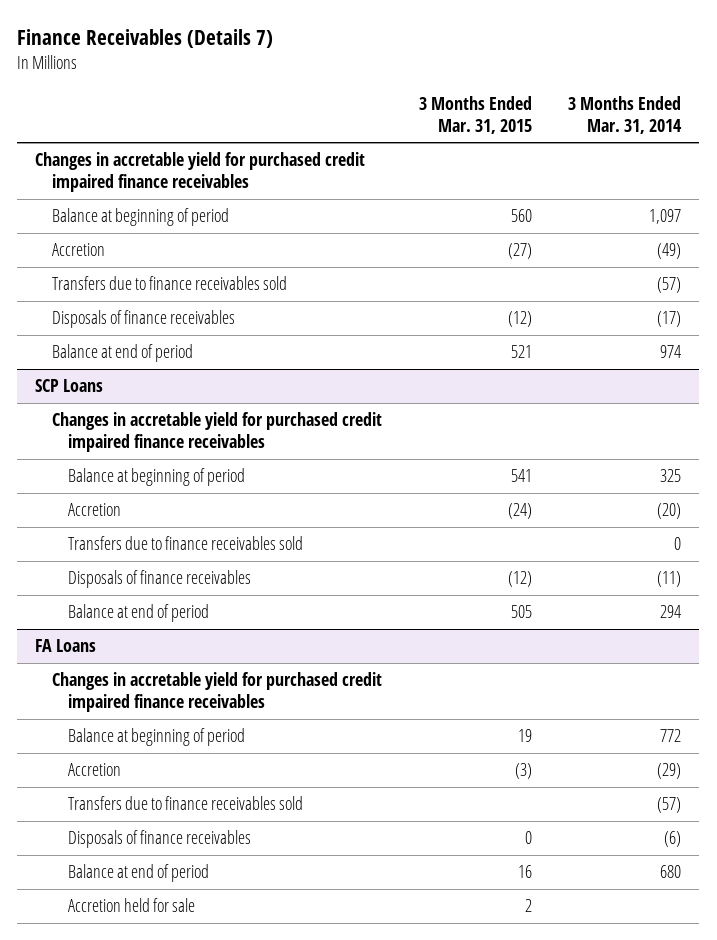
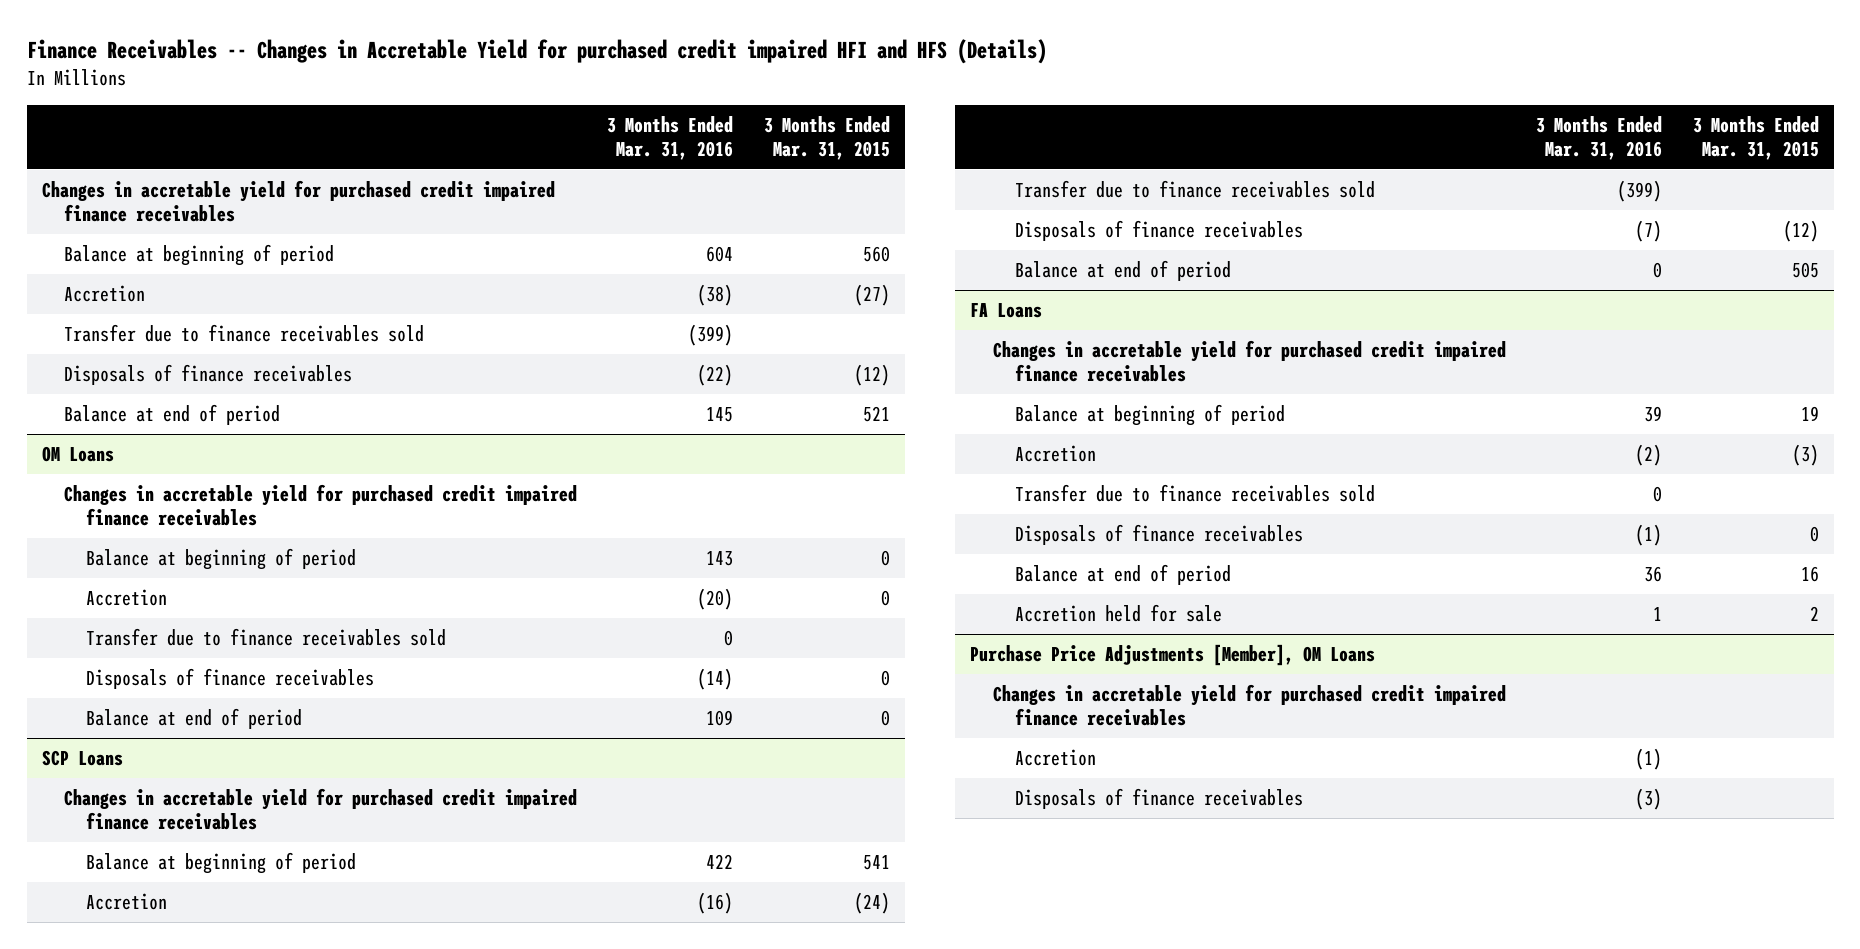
[17,28,274,48] Finance Receivables (Details 7) -> [26,38,1047,64] Finance Receivables -- Changes in Accretable Yield for purchased credit impaired HFI and HFS (Details)
[568,95,683,134] 3 Months Ended Mar. 31, 2014 -> none
none -> [607,115,734,160] 3 Months Ended Mar. 31, 2016
[51,276,287,291] Transfers due to finance receivables sold -> [64,323,425,342] Transfer due to finance receivables sold
none -> [41,445,114,462] OM Loans
none -> [64,483,578,527] Changes in accretable yield for purchased credit impaired finance receivables
none -> [86,547,357,570] Balance at beginning of period
none -> [86,588,168,606] Accretion
none -> [86,627,447,646] Transfer due to finance receivables sold
none -> [86,667,375,689] Disposals of finance receivables
none -> [86,707,303,729] Balance at end of period
[68,536,304,551] Transfers due to finance receivables sold -> [1015,179,1376,198] Transfer due to finance receivables sold
[68,796,304,811] Transfers due to finance receivables sold -> [1015,483,1376,502] Transfer due to finance receivables sold
none -> [970,643,1376,666] Purchase Price Adjustments [Member], OM Loans
none -> [992,683,1506,727] Changes in accretable yield for purchased credit impaired finance receivables
none -> [1015,748,1097,766] Accretion
none -> [1015,787,1304,809] Disposals of finance receivables

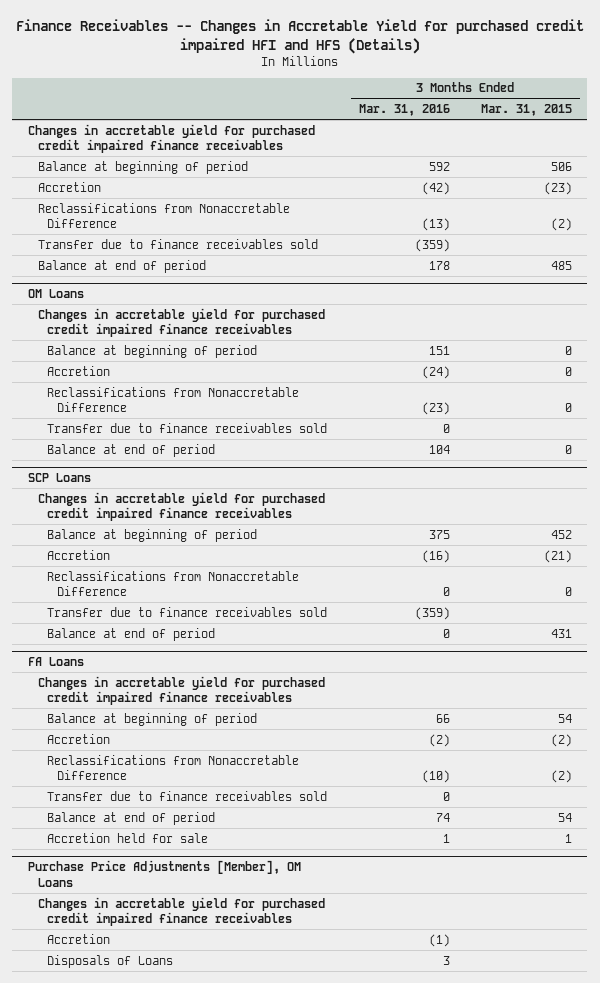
[64,363,353,385] Disposals of finance receivables -> none
[706,245,734,262] 604 -> [428,161,450,171] 592
[862,245,890,262] 560 -> [550,161,572,171] 506
[697,283,734,306] (38) -> [421,181,450,195] (42)
[853,283,890,306] (27) -> [543,181,572,195] (23)
none -> [37,202,290,229] Reclassifications from Nonaccretable Difference
[688,323,734,346] (399) -> [414,238,450,252] (359)
[706,406,734,422] 145 -> [428,260,450,270] 178
[862,405,890,422] 521 -> [550,260,572,270] 485
[706,550,734,566] 143 -> [428,345,450,355] 151
[697,587,734,610] (20) -> [421,365,450,379] (24)
none -> [47,386,300,413] Reclassifications from Nonaccretable Difference
[86,667,375,689] Disposals of finance receivables -> none
[706,709,734,726] 109 -> [428,444,450,454] 104
[1015,219,1304,241] Disposals of finance receivables -> none
[706,853,734,869] 422 -> [428,529,450,539] 375
[862,854,890,870] 541 -> [550,529,572,539] 452
[853,891,890,914] (24) -> [543,549,572,563] (21)
none -> [47,570,300,597] Reclassifications from Nonaccretable Difference
[1617,179,1663,202] (399) -> [414,606,450,620] (359)
[1791,261,1819,278] 505 -> [550,628,572,638] 431
[1644,405,1663,422] 39 -> [435,713,450,723] 66
[1800,405,1819,421] 19 -> [557,713,572,723] 54
[1791,443,1819,466] (3) -> [550,733,572,747] (2)
none -> [47,754,300,781] Reclassifications from Nonaccretable Difference
[1015,523,1304,545] Disposals of finance receivables -> none
[1644,565,1663,582] 36 -> [435,812,450,822] 74
[1800,565,1819,582] 16 -> [557,812,572,822] 54
[1809,605,1819,621] 2 -> [564,833,572,843] 1
[1015,787,1304,809] Disposals of finance receivables -> [47,954,174,968] Disposals of Loans
[1635,787,1663,810] (3) -> [442,955,450,965] 3

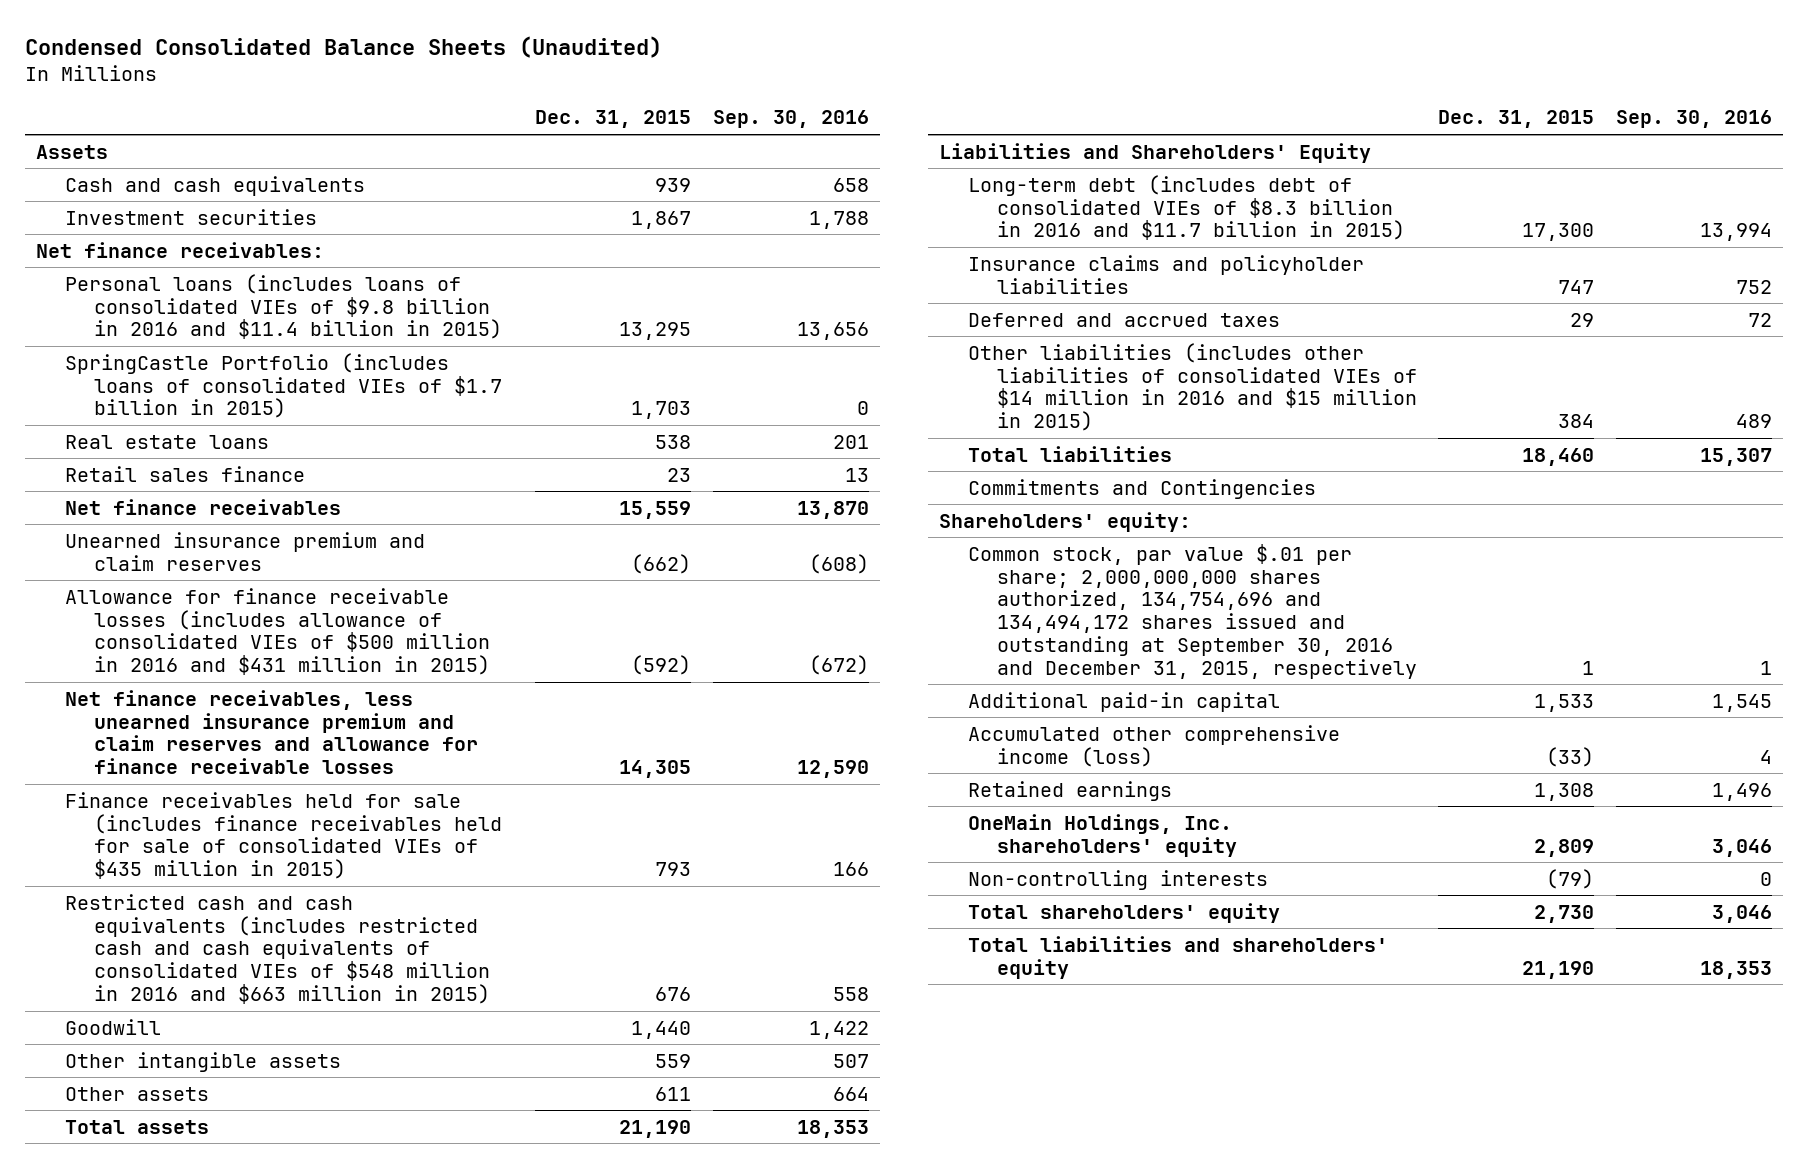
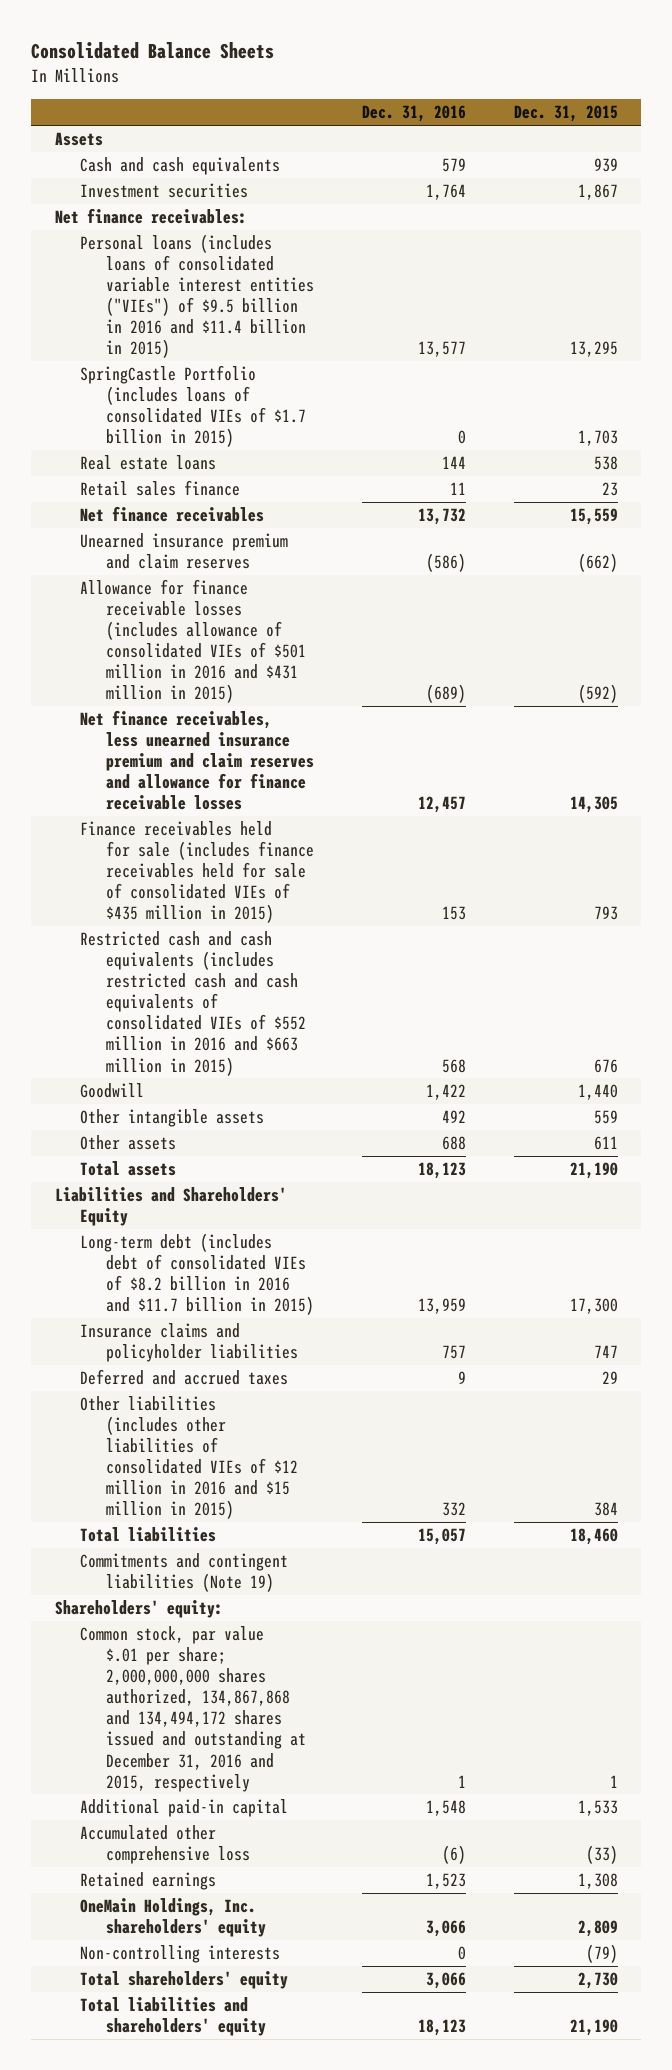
[25,36,663,59] Condensed Consolidated Balance Sheets (Unaudited) -> [30,41,274,59] Consolidated Balance Sheets
[713,110,870,129] Sep. 30, 2016 -> none
none -> [361,105,466,123] Dec. 31, 2016
[64,273,502,340] Personal loans (includes loans of consolidated VIEs of $9.8 billion in 2016 and $11.4 billion in 2015) -> [80,234,314,359] Personal loans (includes loans of consolidated variable interest entities ("VIEs") of $9.5 billion in 2016 and $11.4 billion in 2015)
[64,587,490,676] Allowance for finance receivable losses (includes allowance of consolidated VIEs of $500 million in 2016 and $431 million in 2015) -> [80,579,306,704] Allowance for finance receivable losses (includes allowance of consolidated VIEs of $501 million in 2016 and $431 million in 2015)
[64,893,490,1004] Restricted cash and cash equivalents (includes restricted cash and cash equivalents of consolidated VIEs of $548 million in 2016 and $663 million in 2015) -> [80,931,306,1076] Restricted cash and cash equivalents (includes restricted cash and cash equivalents of consolidated VIEs of $552 million in 2016 and $663 million in 2015)
[967,174,1405,241] Long-term debt (includes debt of consolidated VIEs of $8.3 billion in 2016 and $11.7 billion in 2015) -> [80,1233,314,1316] Long-term debt (includes debt of consolidated VIEs of $8.2 billion in 2016 and $11.7 billion in 2015)
[967,342,1417,432] Other liabilities (includes other liabilities of consolidated VIEs of $14 million in 2016 and $15 million in 2015) -> [80,1396,298,1520] Other liabilities (includes other liabilities of consolidated VIEs of $12 million in 2016 and $15 million in 2015)
[967,478,1316,499] Commitments and Contingencies -> [80,1553,289,1593] Commitments and contingent liabilities (Note 19)
[967,543,1417,679] Common stock, par value $.01 per share; 2,000,000,000 shares authorized, 134,754,696 and 134,494,172 shares issued and outstanding at September 30, 2016 and December 31, 2015, respectively -> [80,1626,306,1792] Common stock, par value $.01 per share; 2,000,000,000 shares authorized, 134,867,868 and 134,494,172 shares issued and outstanding at December 31, 2016 and 2015, respectively
[967,724,1340,767] Accumulated other comprehensive income (loss) -> [80,1825,250,1865] Accumulated other comprehensive loss

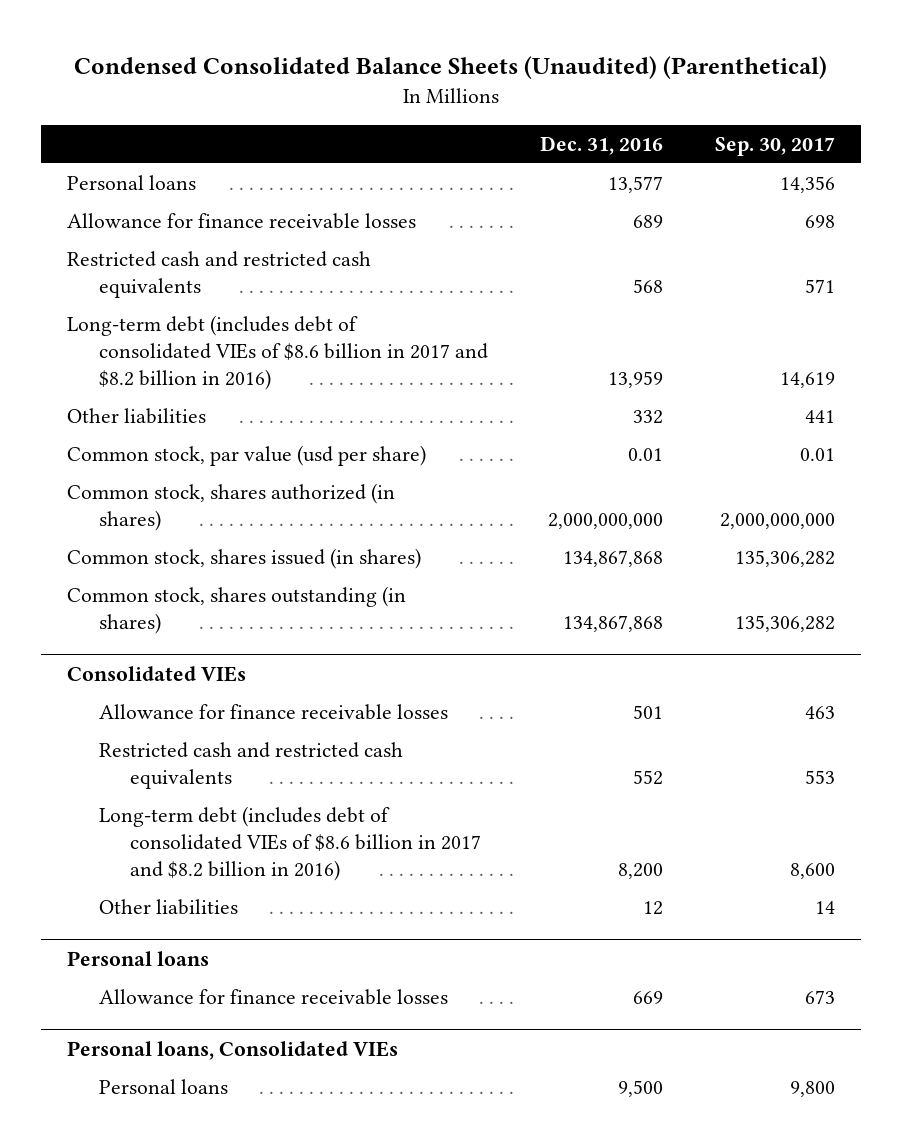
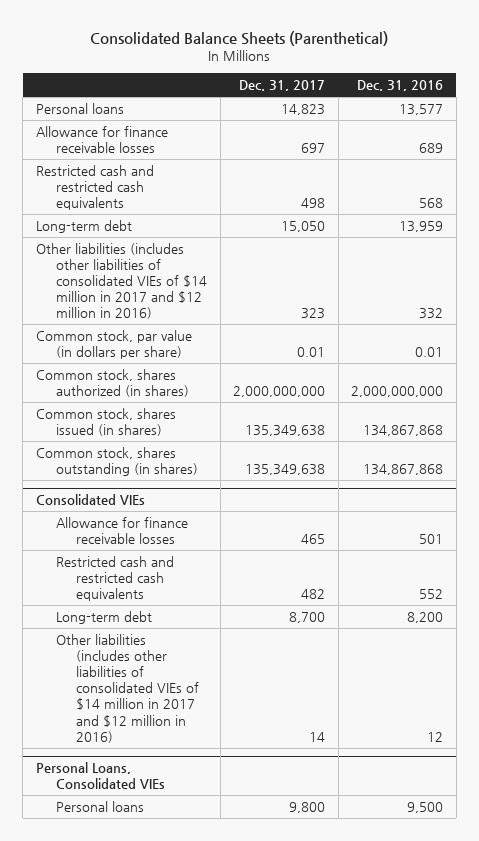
[74,56,828,80] Condensed Consolidated Balance Sheets (Unaudited) (Parenthetical) -> [90,30,389,46] Consolidated Balance Sheets (Parenthetical)
[715,136,836,156] Sep. 30, 2017 -> none
none -> [239,80,326,92] Dec. 31, 2017
[67,315,488,390] Long-term debt (includes debt of consolidated VIEs of $8.6 billion in 2017 and $8.2 billion in 2016) -> [35,220,132,234] Long-term debt
[67,408,207,425] Other liabilities -> [35,243,208,320] Other liabilities (includes other liabilities of consolidated VIEs of $14 million in 2017 and $12 million in 2016)
[67,445,427,467] Common stock, par value (usd per share) -> [35,330,192,360] Common stock, par value (in dollars per share)
[67,950,210,966] Personal loans -> none
[98,989,448,1006] Allowance for finance receivable losses -> none
[98,806,481,881] Long-term debt (includes debt of consolidated VIEs of $8.6 billion in 2017 and $8.2 billion in 2016) -> [56,611,153,625] Long-term debt
[98,899,238,916] Other liabilities -> [56,634,200,743] Other liabilities (includes other liabilities of consolidated VIEs of $14 million in 2017 and $12 million in 2016)
[67,1040,399,1060] Personal loans, Consolidated VIEs -> [35,762,166,790] Personal Loans, Consolidated VIEs

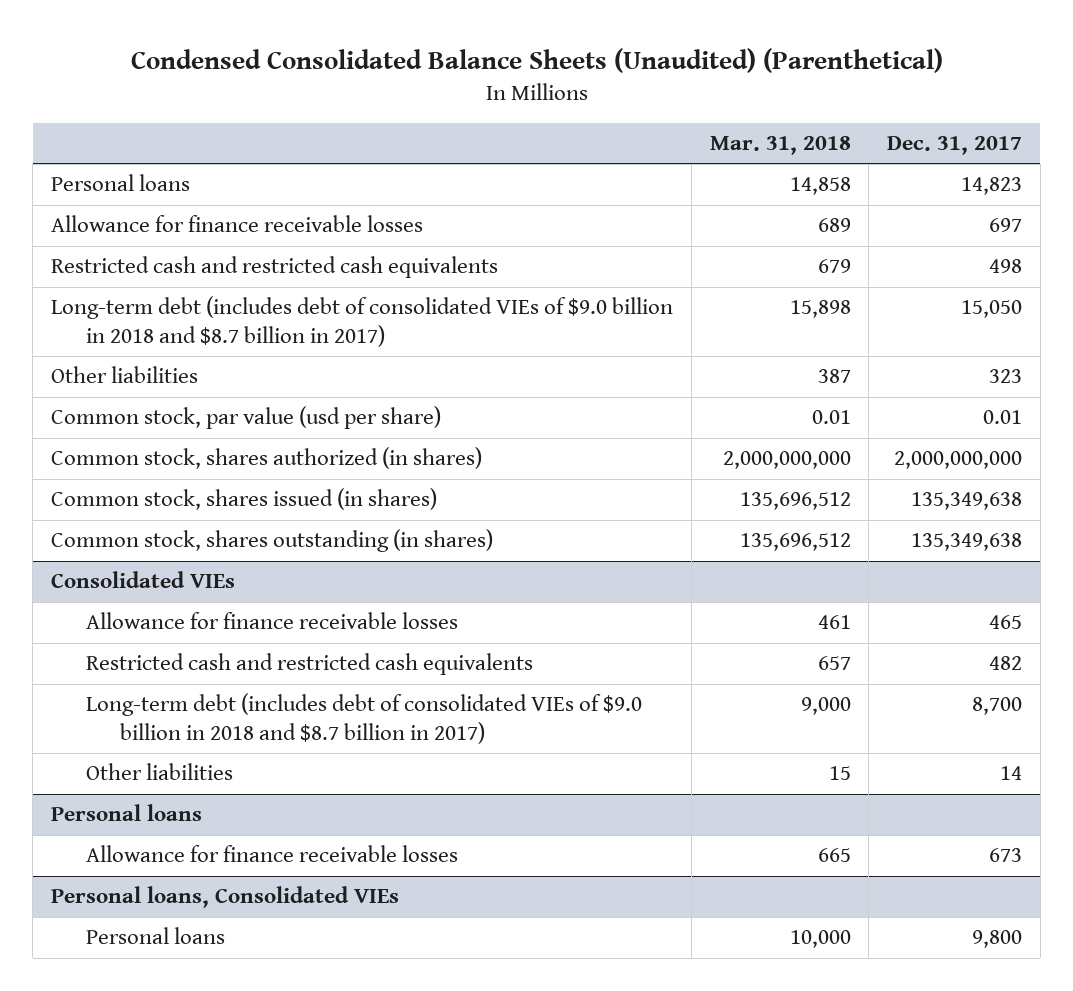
[90,30,389,46] Consolidated Balance Sheets (Parenthetical) -> [130,47,943,73] Condensed Consolidated Balance Sheets (Unaudited) (Parenthetical)
[357,80,444,92] Dec. 31, 2016 -> none
none -> [709,136,851,156] Mar. 31, 2018
[35,220,132,234] Long-term debt -> [51,296,674,348] Long-term debt (includes debt of consolidated VIEs of $9.0 billion in 2018 and $8.7 billion in 2017)
[35,243,208,320] Other liabilities (includes other liabilities of consolidated VIEs of $14 million in 2017 and $12 million in 2016) -> [51,366,199,384] Other liabilities
[35,330,192,360] Common stock, par value (in dollars per share) -> [51,406,442,430] Common stock, par value (usd per share)
[56,611,153,625] Long-term debt -> [85,693,642,745] Long-term debt (includes debt of consolidated VIEs of $9.0 billion in 2018 and $8.7 billion in 2017)
[56,634,200,743] Other liabilities (includes other liabilities of consolidated VIEs of $14 million in 2017 and $12 million in 2016) -> [85,763,233,781] Other liabilities
none -> [51,804,203,822] Personal loans
none -> [85,845,458,863] Allowance for finance receivable losses
[35,762,166,790] Personal Loans, Consolidated VIEs -> [51,886,400,909] Personal loans, Consolidated VIEs

